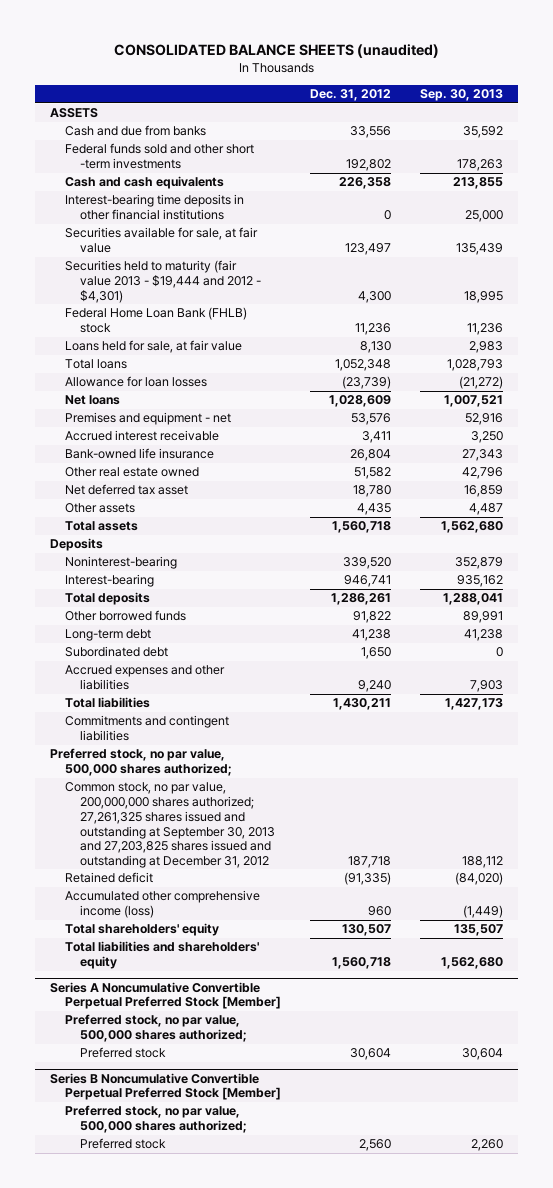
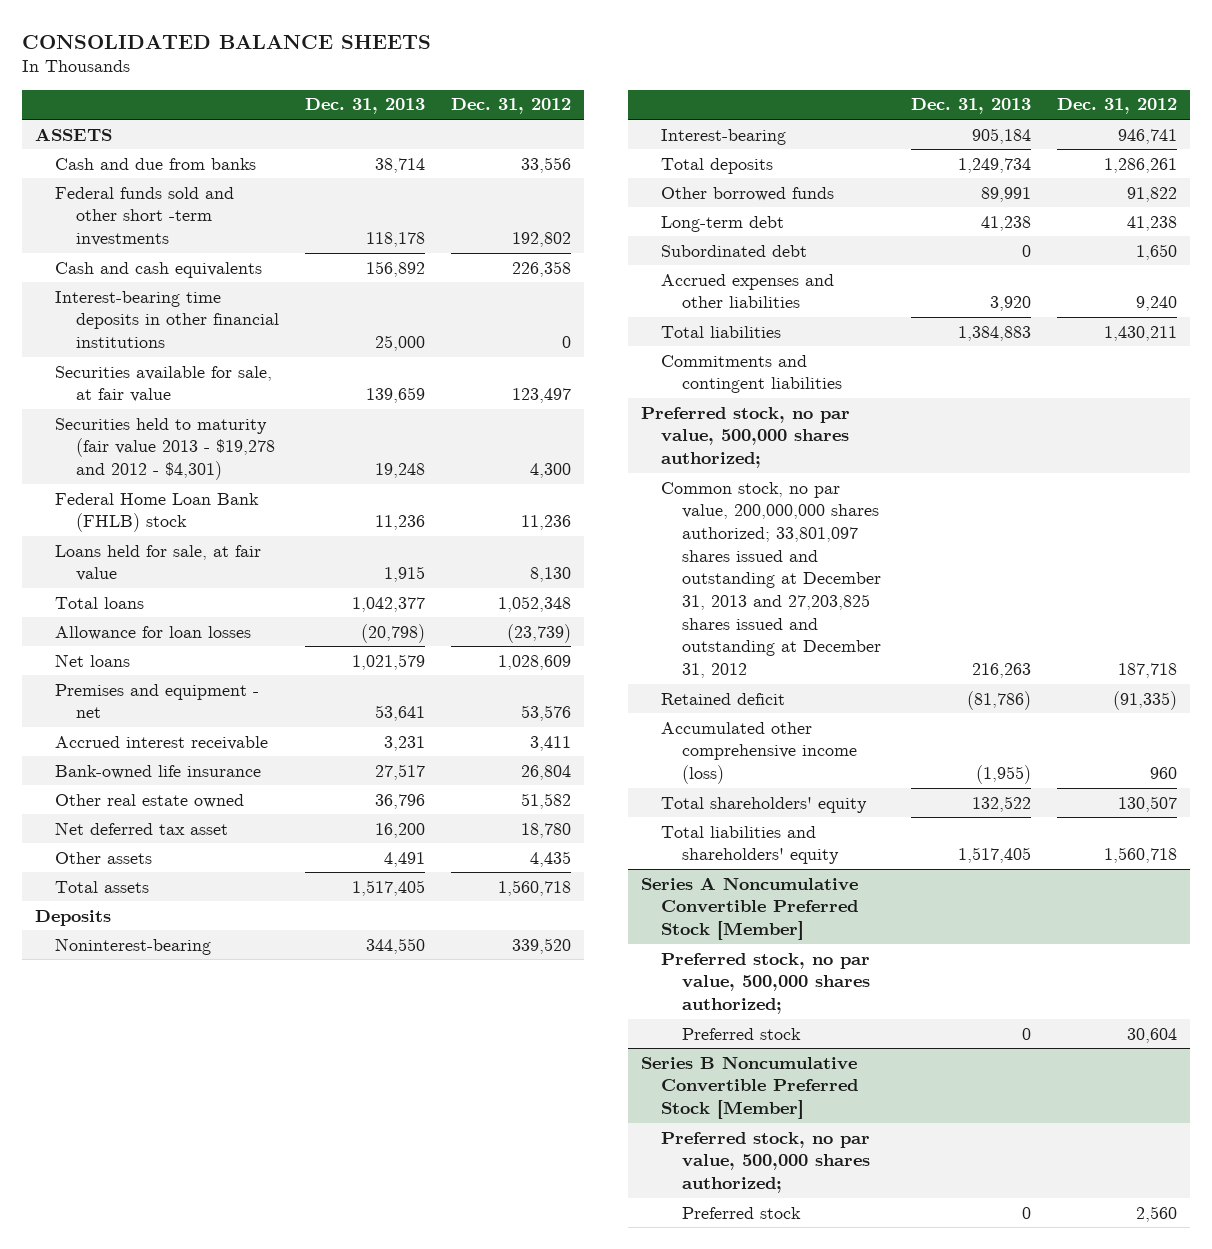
[113,44,439,59] CONSOLIDATED BALANCE SHEETS (unaudited) -> [21,34,431,49] CONSOLIDATED BALANCE SHEETS
[420,89,504,102] Sep. 30, 2013 -> none
none -> [304,98,425,115] Dec. 31, 2013
[65,260,262,303] Securities held to maturity (fair value 2013 - $19,444 and 2012 - $4,301) -> [55,417,275,481] Securities held to maturity (fair value 2013 - $19,278 and 2012 - $4,301)
[65,782,276,868] Common stock, no par value, 200,000,000 shares authorized; 27,261,325 shares issued and outstanding at September 30, 2013 and 27,203,825 shares issued and outstanding at December 31, 2012 -> [661,481,882,678] Common stock, no par value, 200,000,000 shares authorized; 33,801,097 shares issued and outstanding at December 31, 2013 and 27,203,825 shares issued and outstanding at December 31, 2012
[49,981,282,1010] Series A Noncumulative Convertible Perpetual Preferred Stock [Member] -> [640,876,859,941] Series A Noncumulative Convertible Preferred Stock [Member]
[49,1072,282,1101] Series B Noncumulative Convertible Perpetual Preferred Stock [Member] -> [640,1055,859,1120] Series B Noncumulative Convertible Preferred Stock [Member]

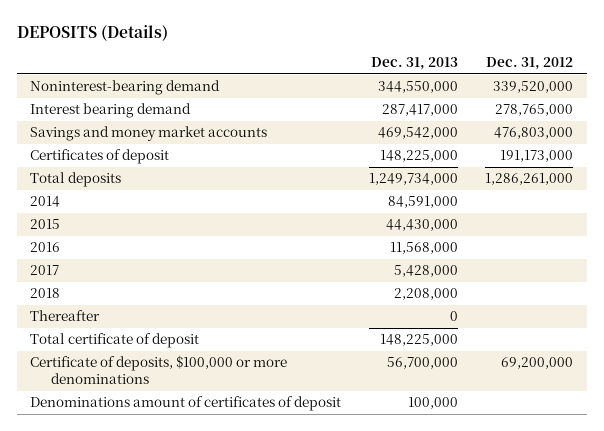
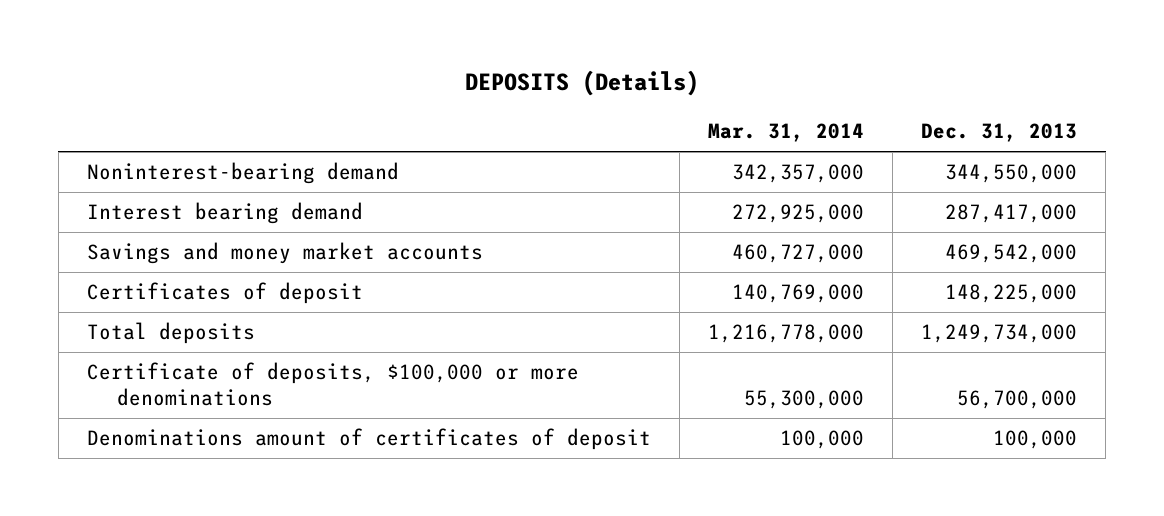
[486,57,574,71] Dec. 31, 2012 -> none
none -> [708,123,865,143] Mar. 31, 2014
[30,196,61,208] 2014 -> none
[30,219,61,230] 2015 -> none
[30,242,61,253] 2016 -> none
[30,265,60,276] 2017 -> none
[30,288,61,299] 2018 -> none
[30,310,101,322] Thereafter -> none
[30,333,200,349] Total certificate of deposit -> none

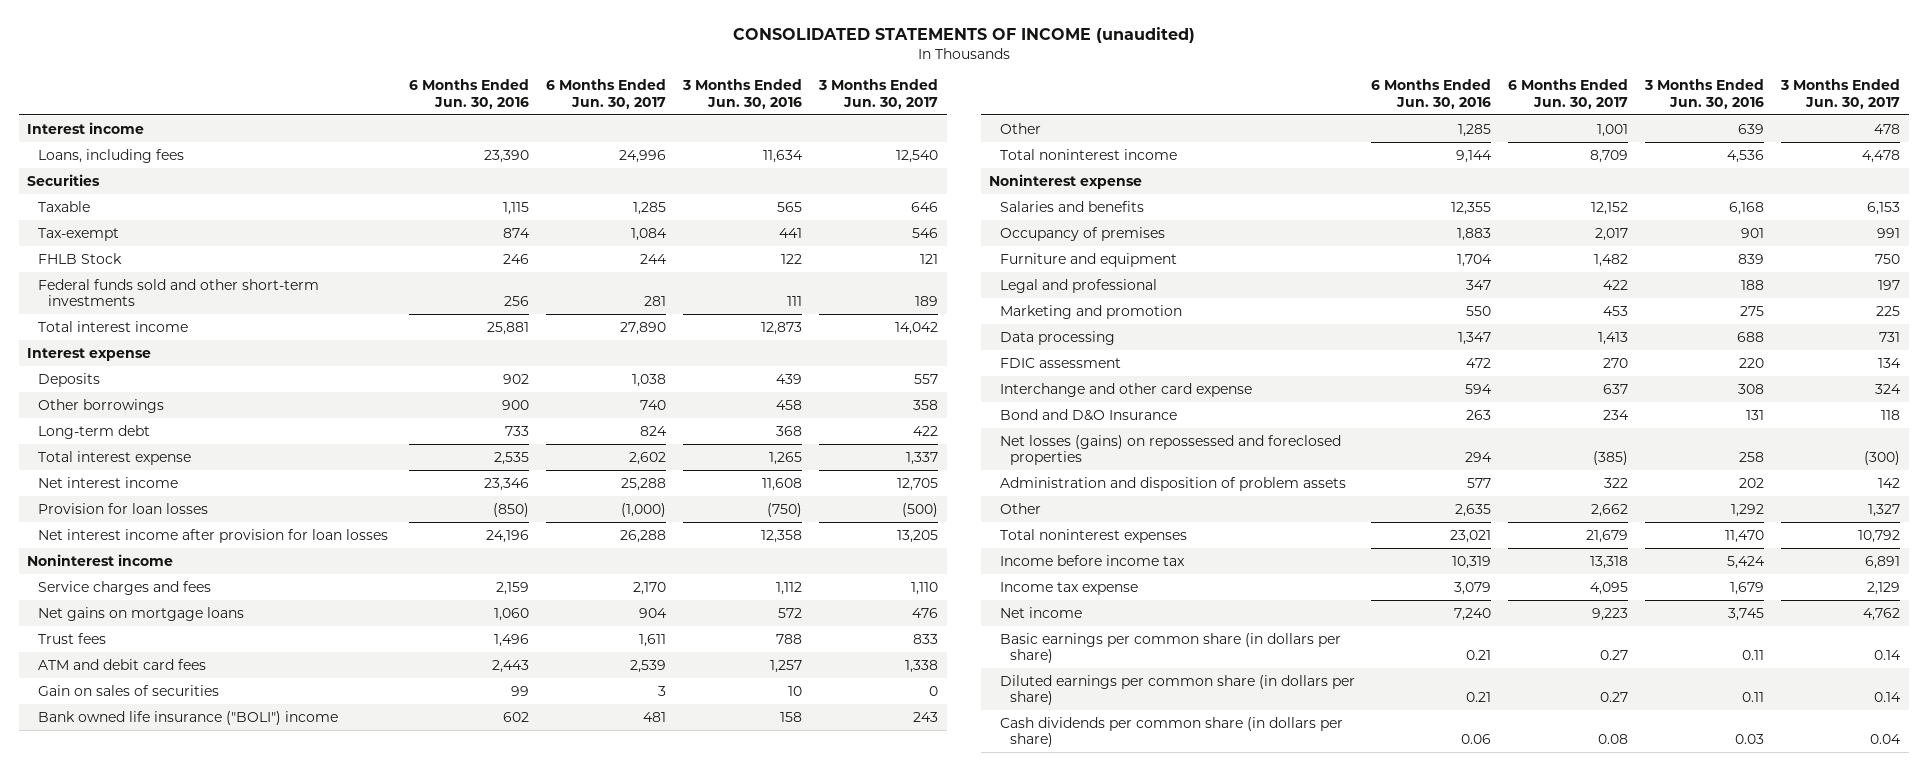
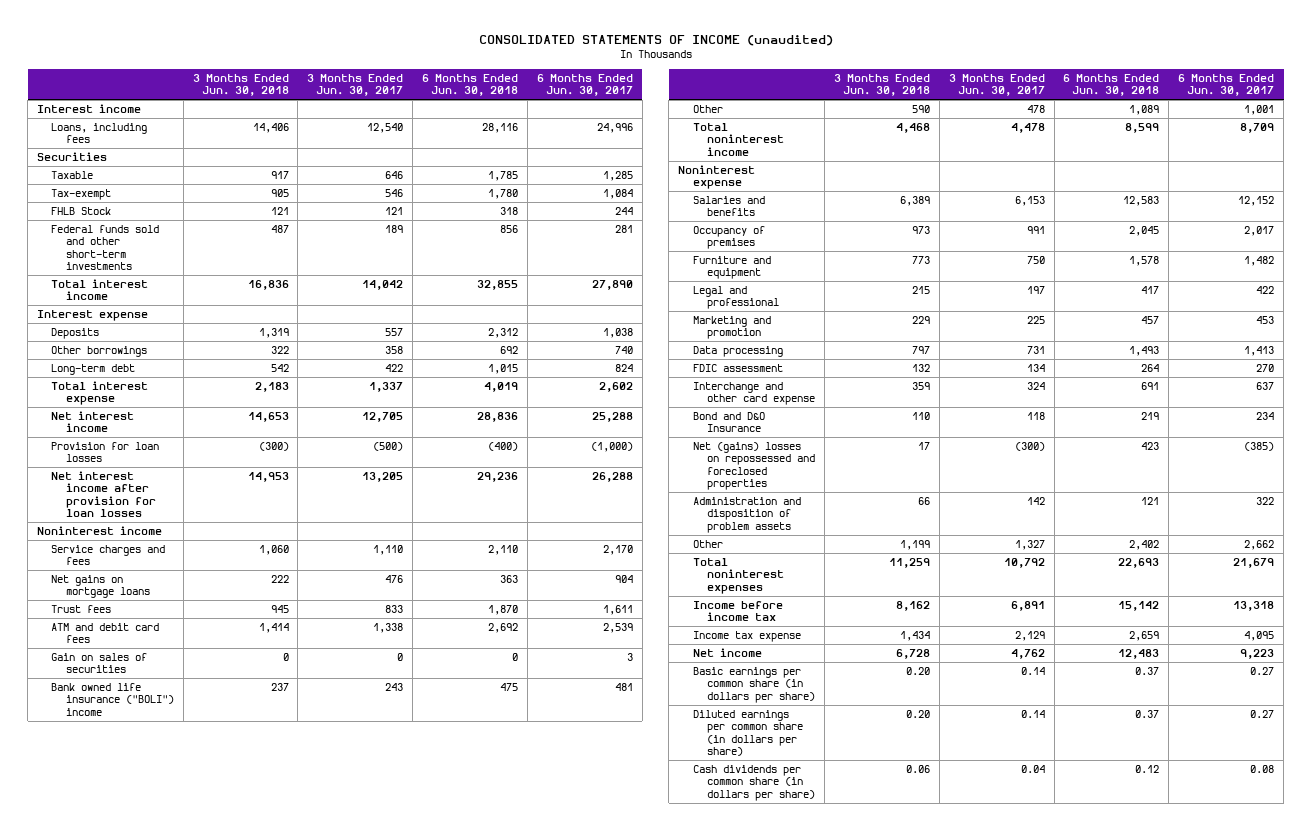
[409,79,530,109] 6 Months Ended Jun. 30, 2016 -> none
[682,79,803,109] 3 Months Ended Jun. 30, 2016 -> none
none -> [192,74,289,97] 3 Months Ended Jun. 30, 2018
none -> [422,74,519,97] 6 Months Ended Jun. 30, 2018
[999,434,1341,465] Net losses (gains) on repossessed and foreclosed properties -> [692,441,816,491] Net (gains) losses on repossessed and foreclosed properties

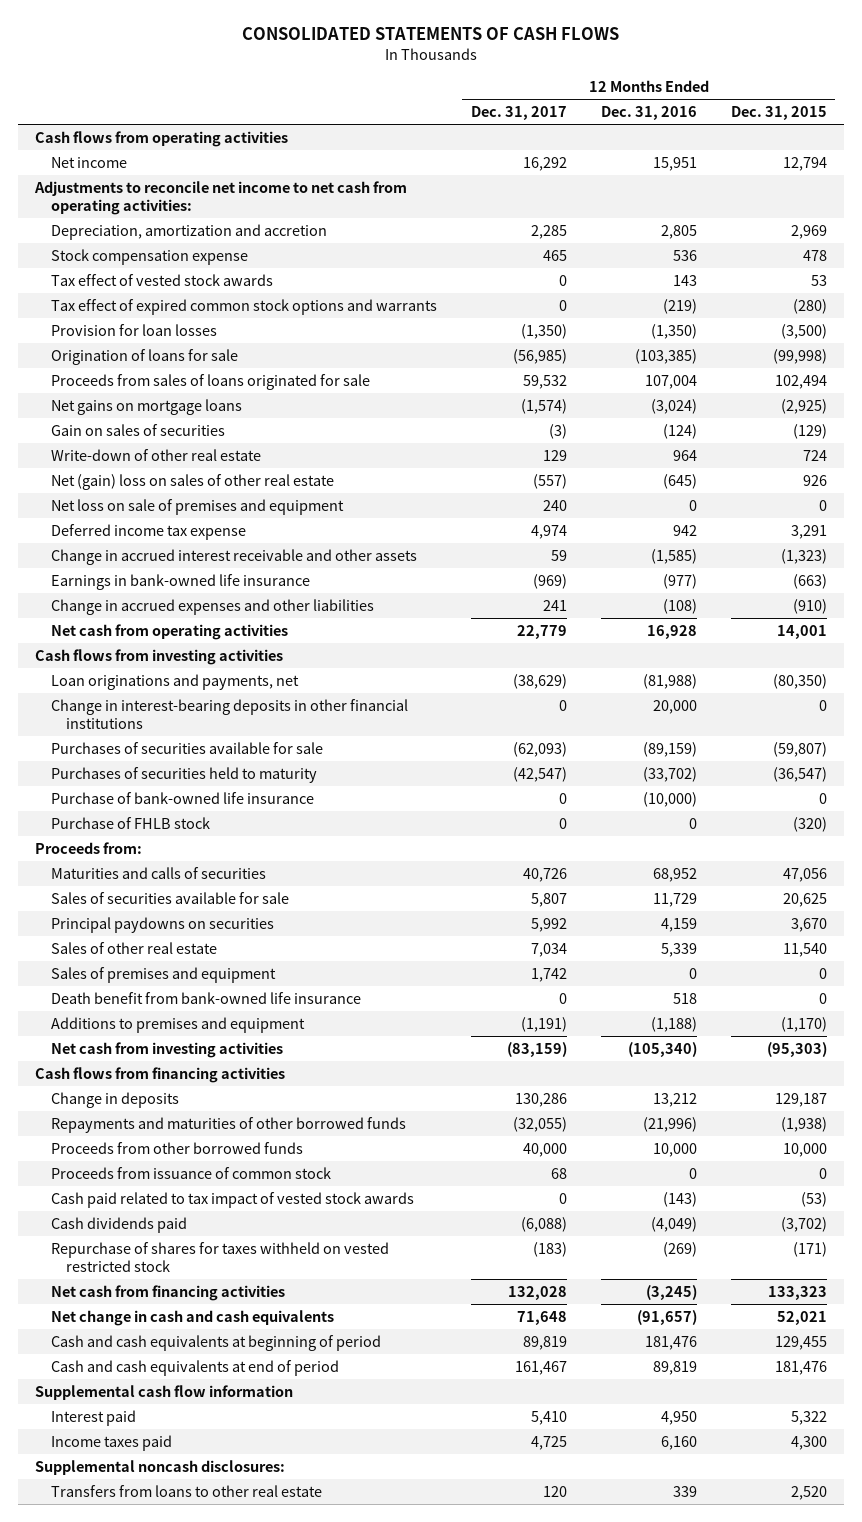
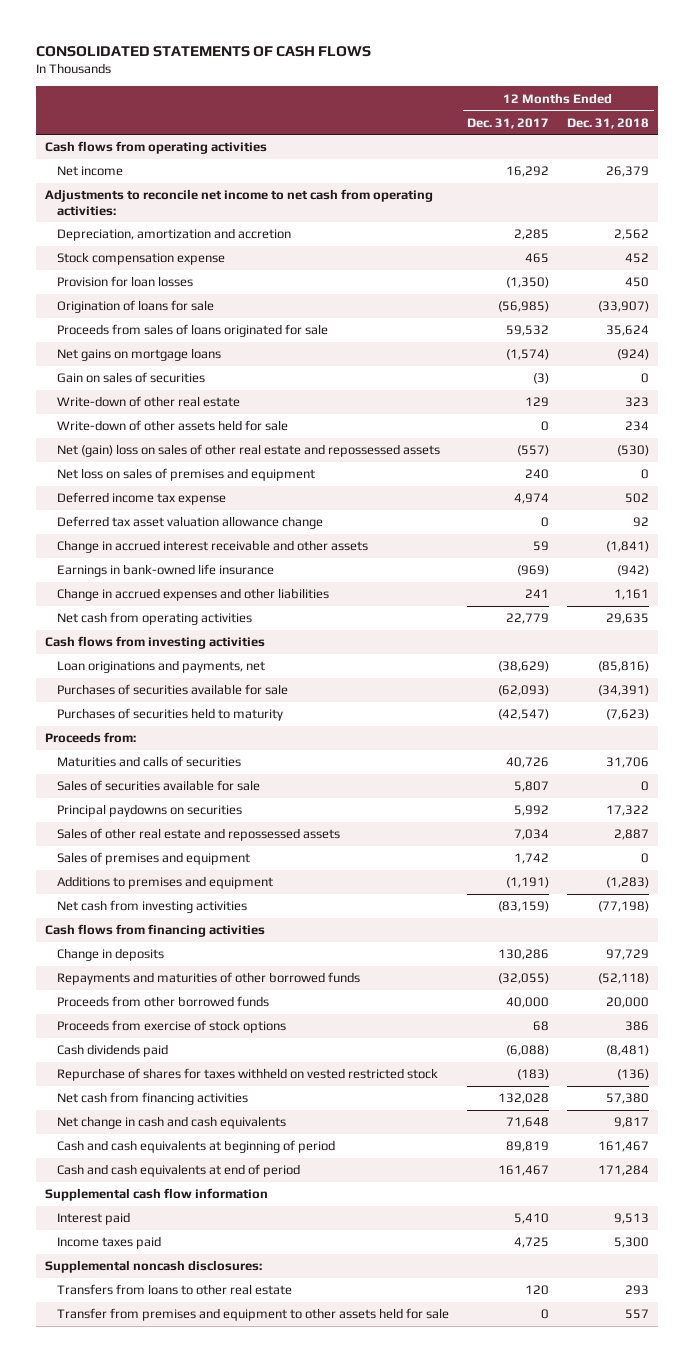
[600,106,697,121] Dec. 31, 2016 -> none
[730,106,827,121] Dec. 31, 2015 -> none
none -> [567,117,650,129] Dec. 31, 2018
[50,273,273,286] Tax effect of vested stock awards -> none
[50,298,437,315] Tax effect of expired common stock options and warrants -> none
none -> [57,420,289,432] Write-down of other assets held for sale
[50,473,334,490] Net (gain) loss on sales of other real estate -> [57,444,441,458] Net (gain) loss on sales of other real estate and repossessed assets
[50,498,344,515] Net loss on sale of premises and equipment -> [57,468,316,482] Net loss on sales of premises and equipment
none -> [57,516,324,530] Deferred tax asset valuation allowance change
[50,698,408,729] Change in interest-bearing deposits in other financial institutions -> none
[50,791,314,804] Purchase of bank-owned life insurance -> none
[50,816,210,829] Purchase of FHLB stock -> none
[50,941,217,954] Sales of other real estate -> [57,828,341,842] Sales of other real estate and repossessed assets
[50,991,361,1004] Death benefit from bank-owned life insurance -> none
[50,1191,414,1208] Cash paid related to tax impact of vested stock awards -> none
[50,1166,331,1179] Proceeds from issuance of common stock -> [57,1020,287,1034] Proceeds from exercise of stock options
none -> [57,1308,450,1322] Transfer from premises and equipment to other assets held for sale

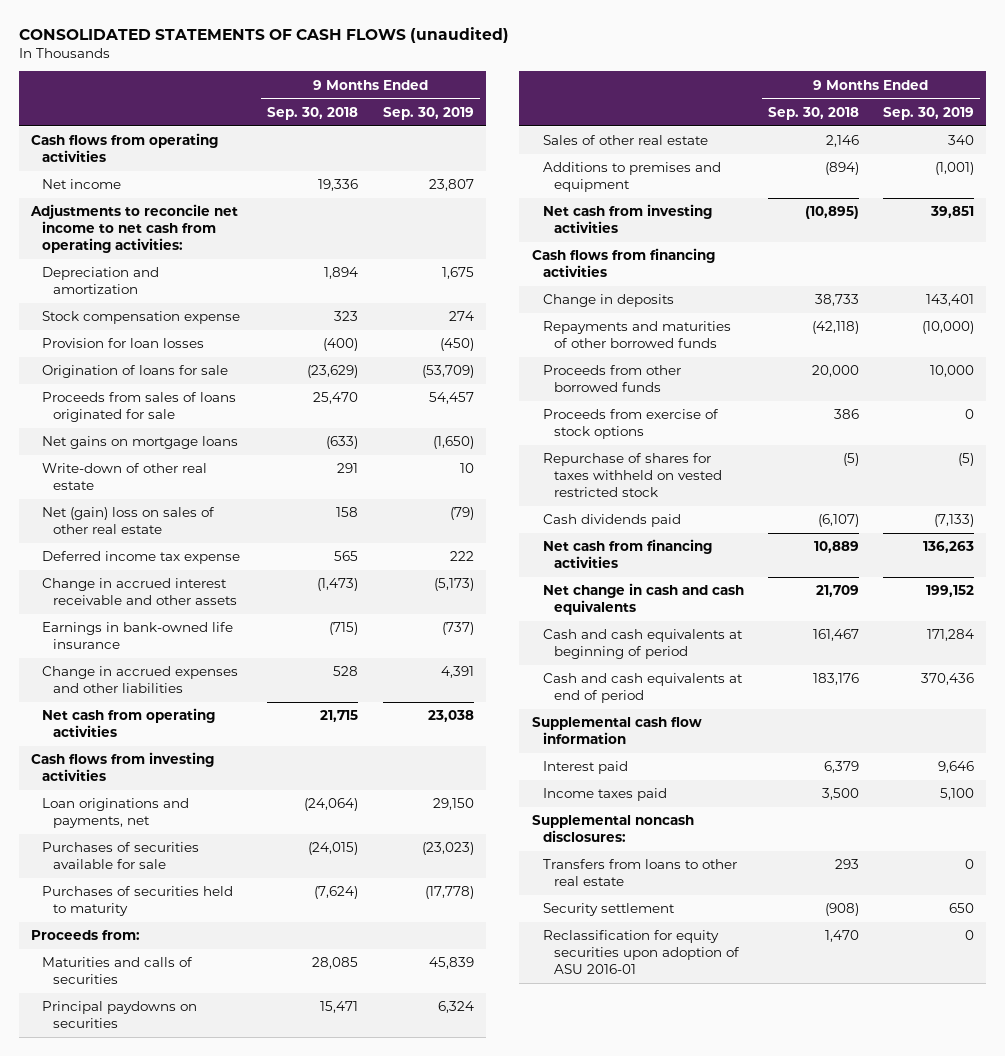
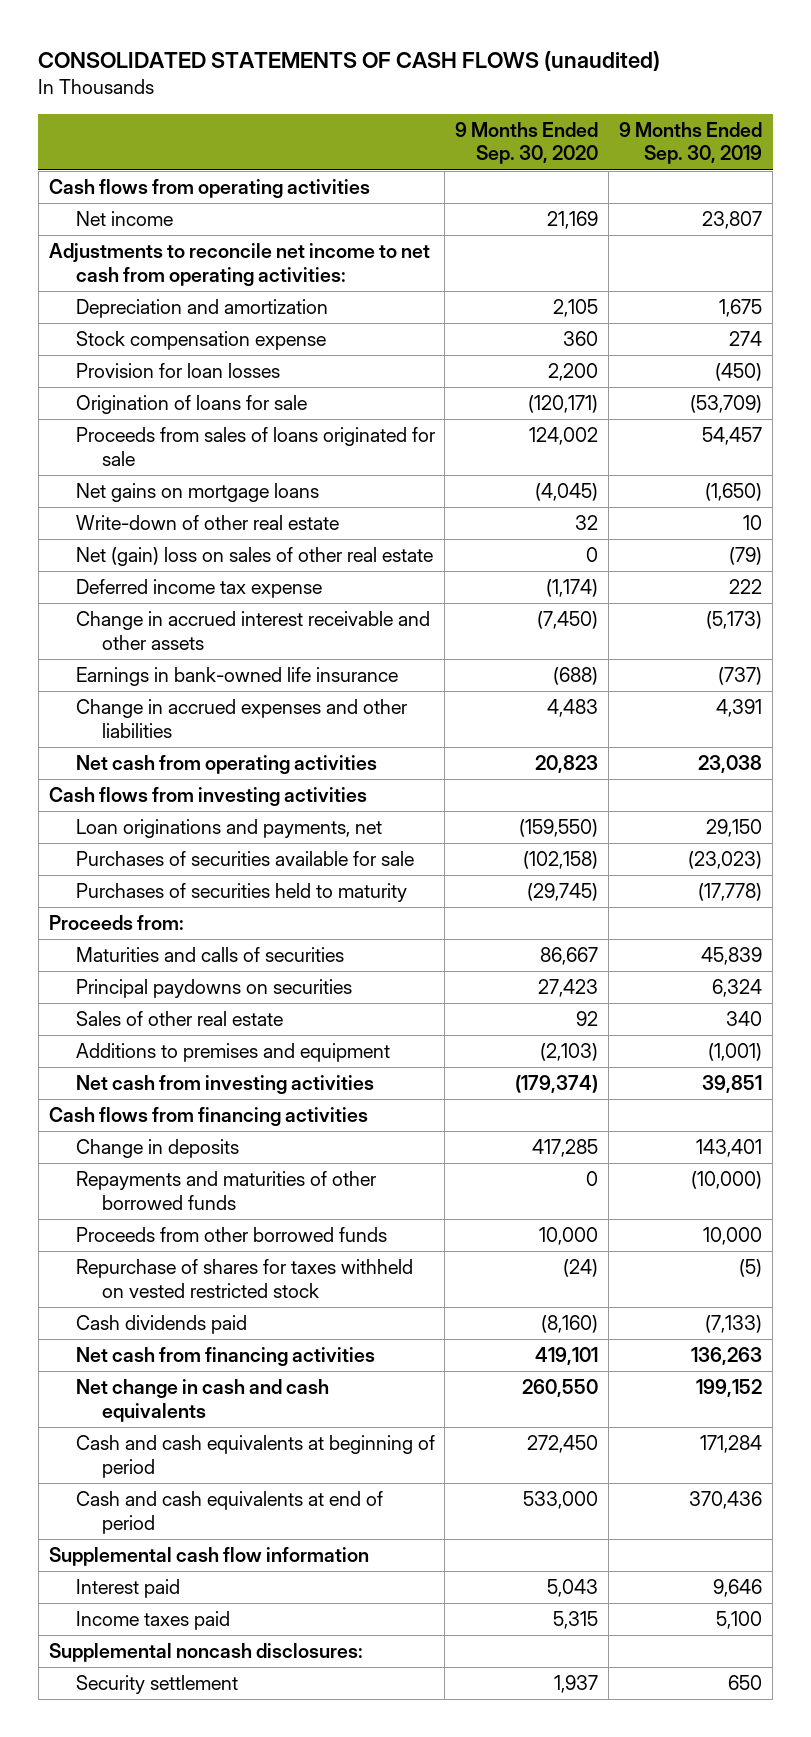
[267,106,359,120] Sep. 30, 2018 -> none
none -> [455,121,599,165] 9 Months Ended Sep. 30, 2020
[542,409,719,440] Proceeds from exercise of stock options -> none
[542,859,737,887] Transfers from loans to other real estate -> none
[542,930,740,975] Reclassification for equity securities upon adoption of ASU 2016-01 -> none

